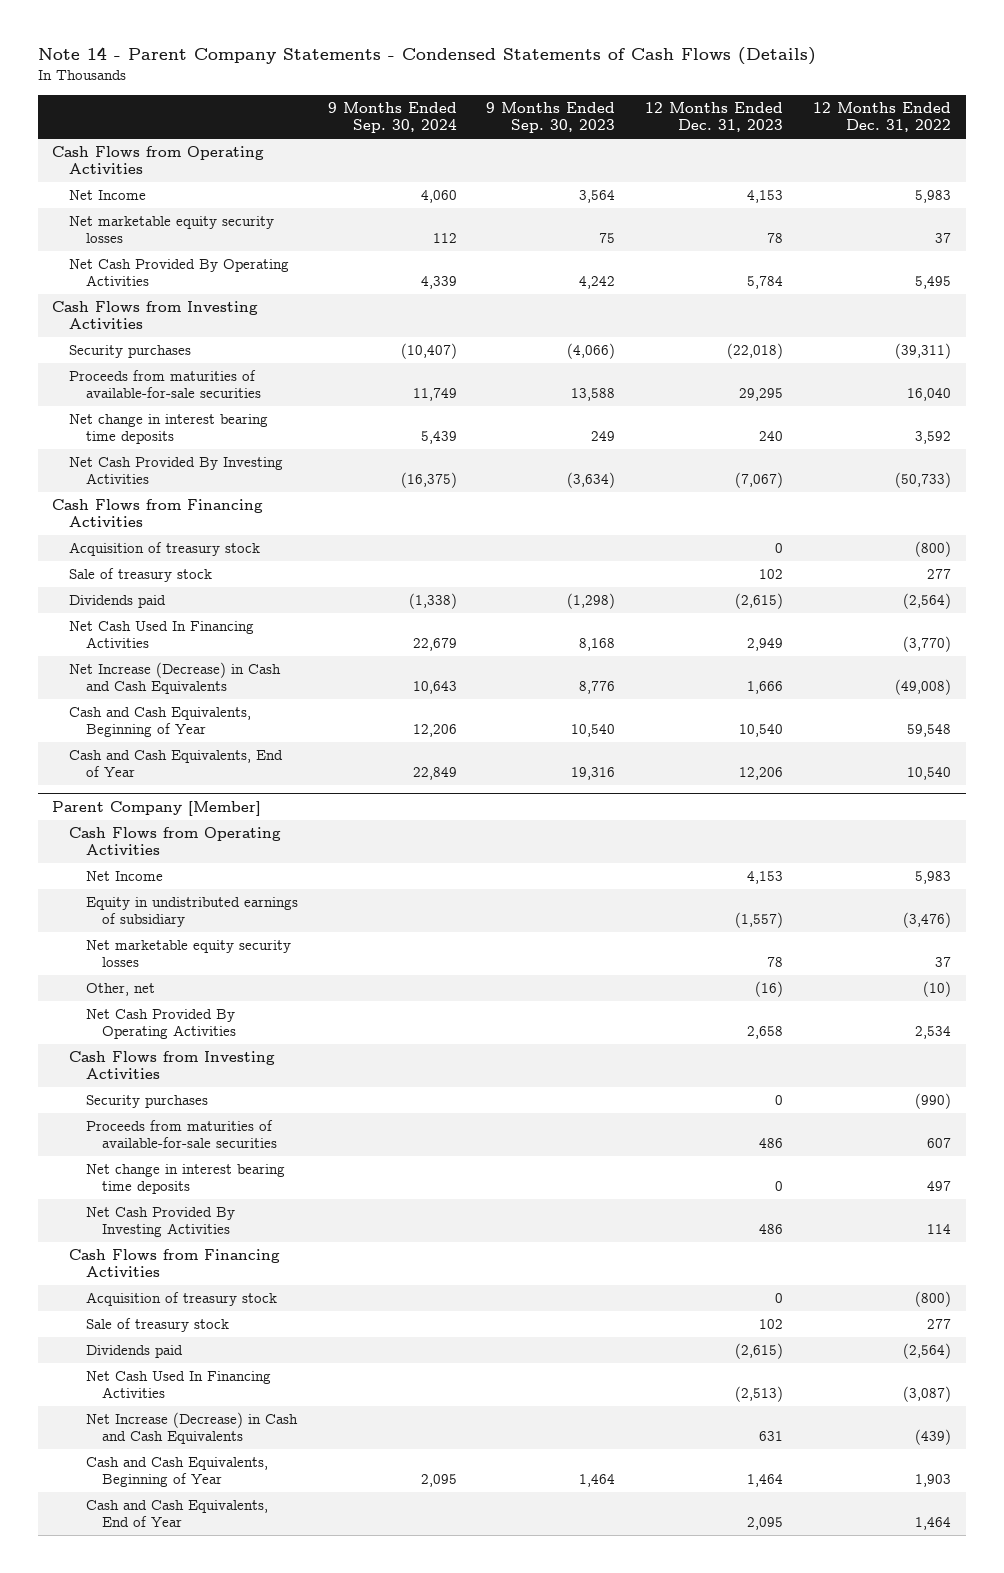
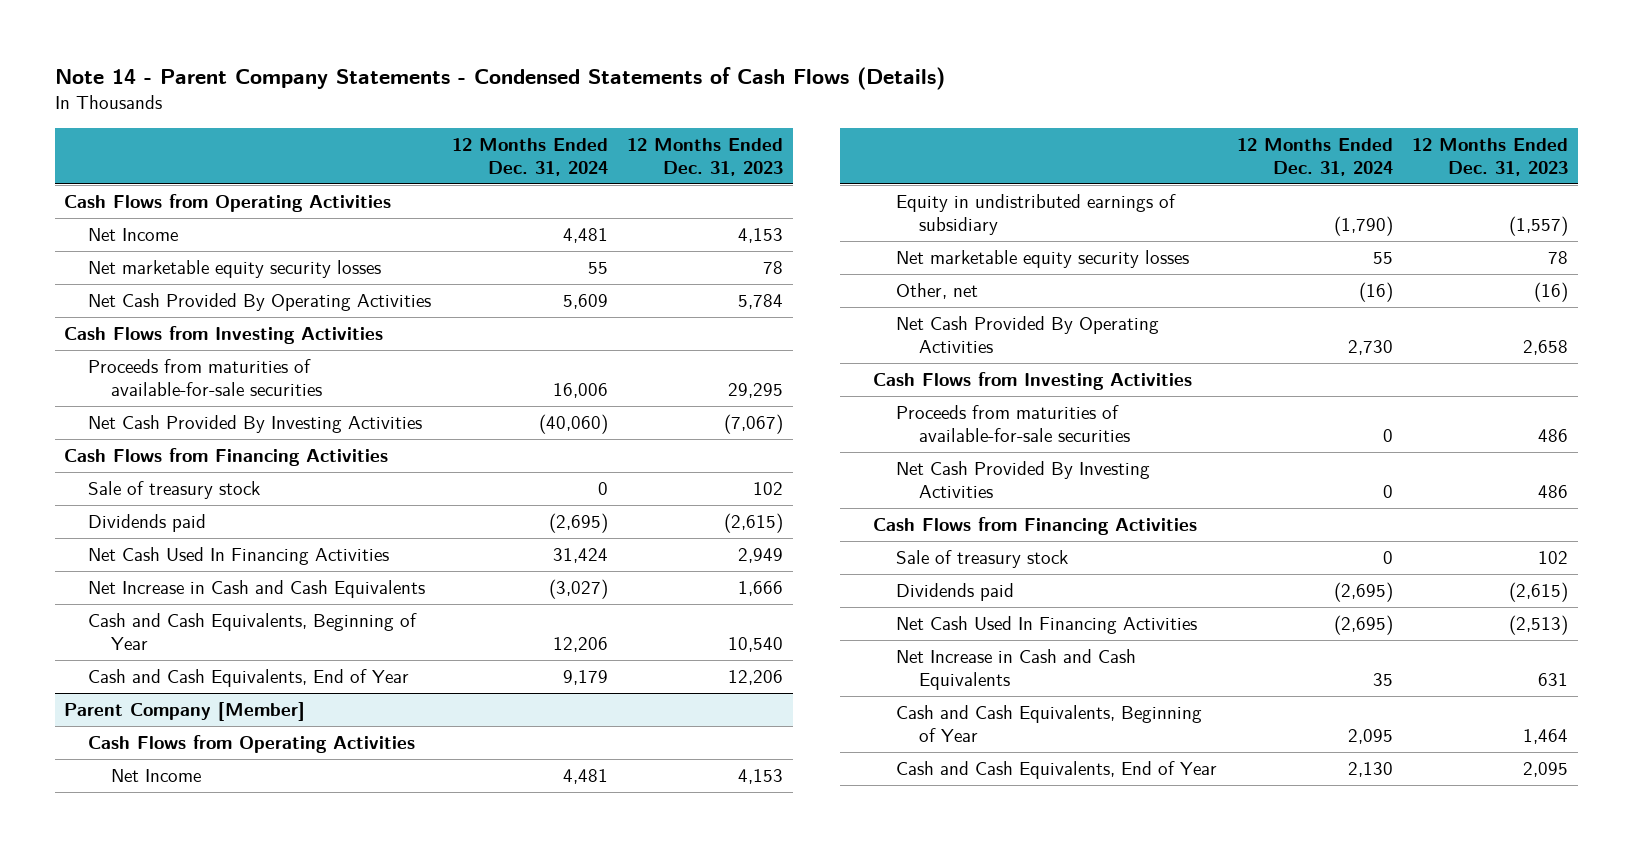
[327,102,457,134] 9 Months Ended Sep. 30, 2024 -> none
[486,102,616,134] 9 Months Ended Sep. 30, 2023 -> none
[813,102,952,133] 12 Months Ended Dec. 31, 2022 -> none
none -> [451,137,608,176] 12 Months Ended Dec. 31, 2024
[69,345,192,359] Security purchases -> none
[69,414,269,445] Net change in interest bearing time deposits -> none
[69,542,261,557] Acquisition of treasury stock -> none
[69,662,282,695] Net Increase (Decrease) in Cash and Cash Equivalents -> [87,579,425,598] Net Increase in Cash and Cash Equivalents
[85,1095,208,1109] Security purchases -> none
[85,1164,285,1195] Net change in interest bearing time deposits -> none
[85,1292,277,1307] Acquisition of treasury stock -> none
[85,1412,298,1445] Net Increase (Decrease) in Cash and Cash Equivalents -> [896,648,1137,691] Net Increase in Cash and Cash Equivalents

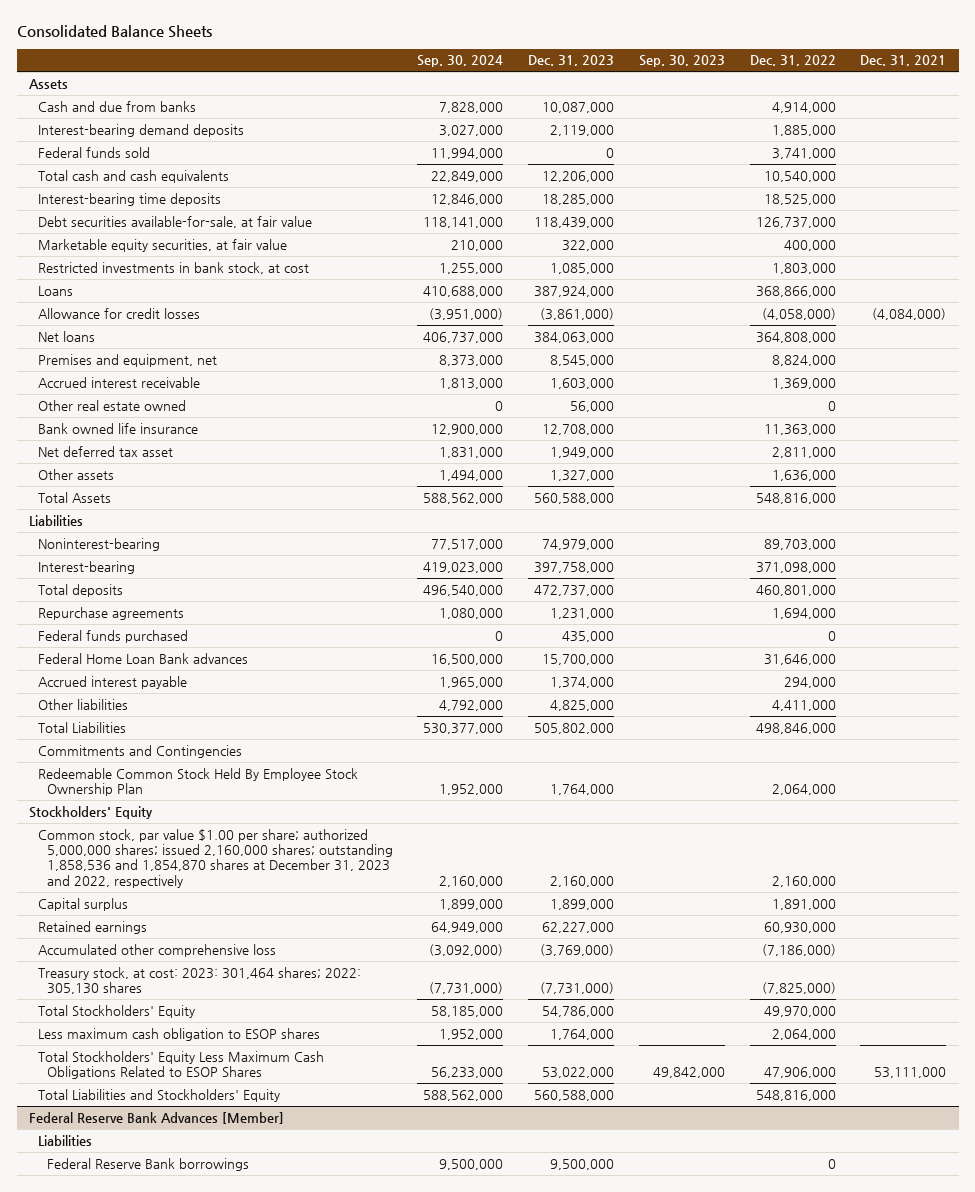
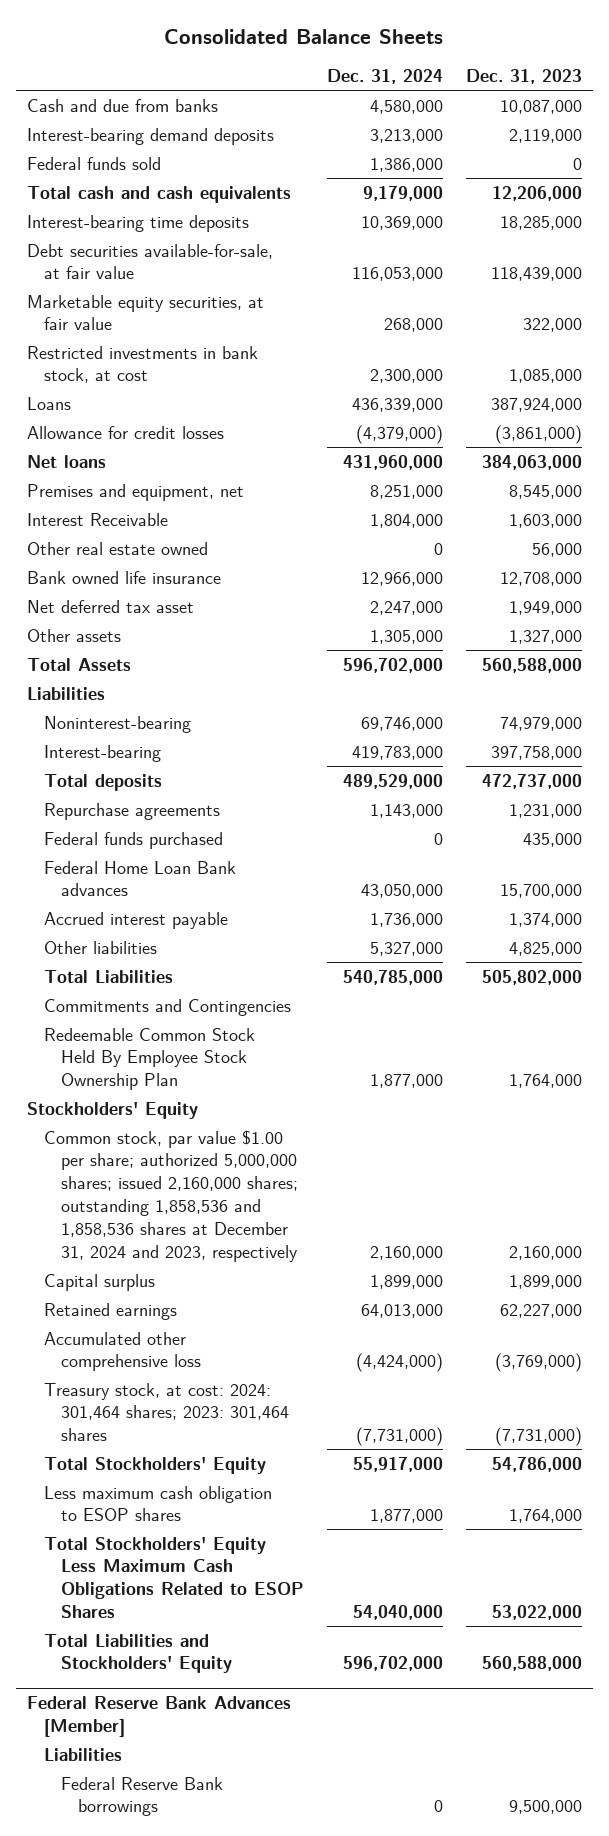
[417,55,504,68] Sep. 30, 2024 -> none
[638,55,725,68] Sep. 30, 2023 -> none
[749,55,836,67] Dec. 31, 2022 -> none
[860,55,947,67] Dec. 31, 2021 -> none
none -> [326,69,443,85] Dec. 31, 2024
[28,78,68,89] Assets -> none
[37,376,200,388] Accrued interest receivable -> [26,512,168,526] Interest Receivable
[37,828,393,888] Common stock, par value $1.00 per share; authorized 5,000,000 shares; issued 2,160,000 shares; outstanding 1,858,536 and 1,854,870 shares at December 31, 2023 and 2022, respectively -> [44,1129,299,1263] Common stock, par value $1.00 per share; authorized 5,000,000 shares; issued 2,160,000 shares; outstanding 1,858,536 and 1,858,536 shares at December 31, 2024 and 2023, respectively
[37,966,361,995] Treasury stock, at cost: 2023: 301,464 shares; 2022: 305,130 shares -> [44,1382,290,1442] Treasury stock, at cost: 2024: 301,464 shares; 2023: 301,464 shares

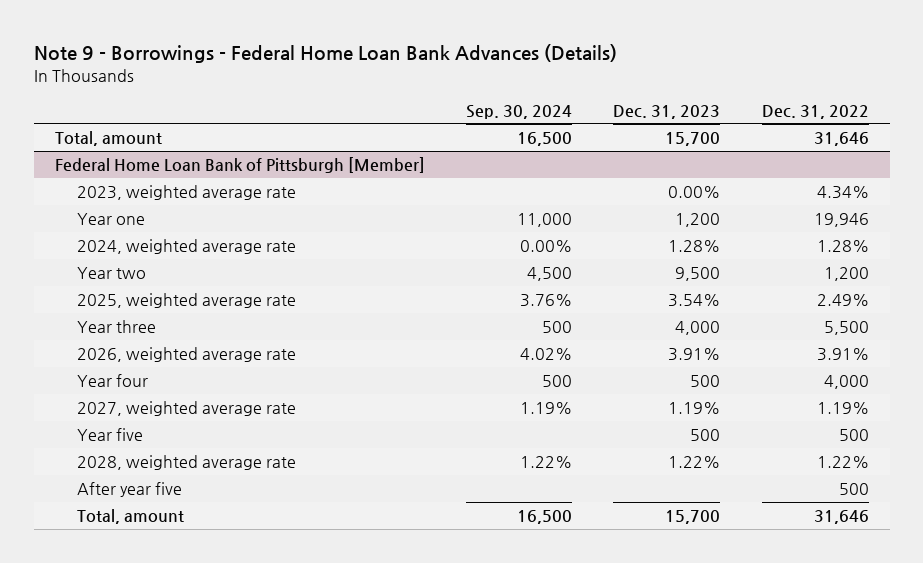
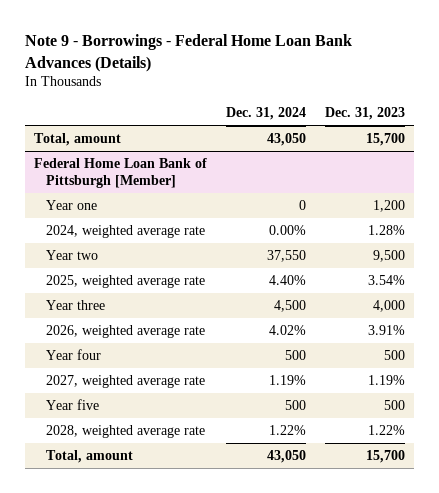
[465,104,572,119] Sep. 30, 2024 -> none
[761,104,869,119] Dec. 31, 2022 -> none
none -> [225,107,306,121] Dec. 31, 2024
[77,184,297,200] 2023, weighted average rate -> none
[77,481,183,497] After year five -> none

